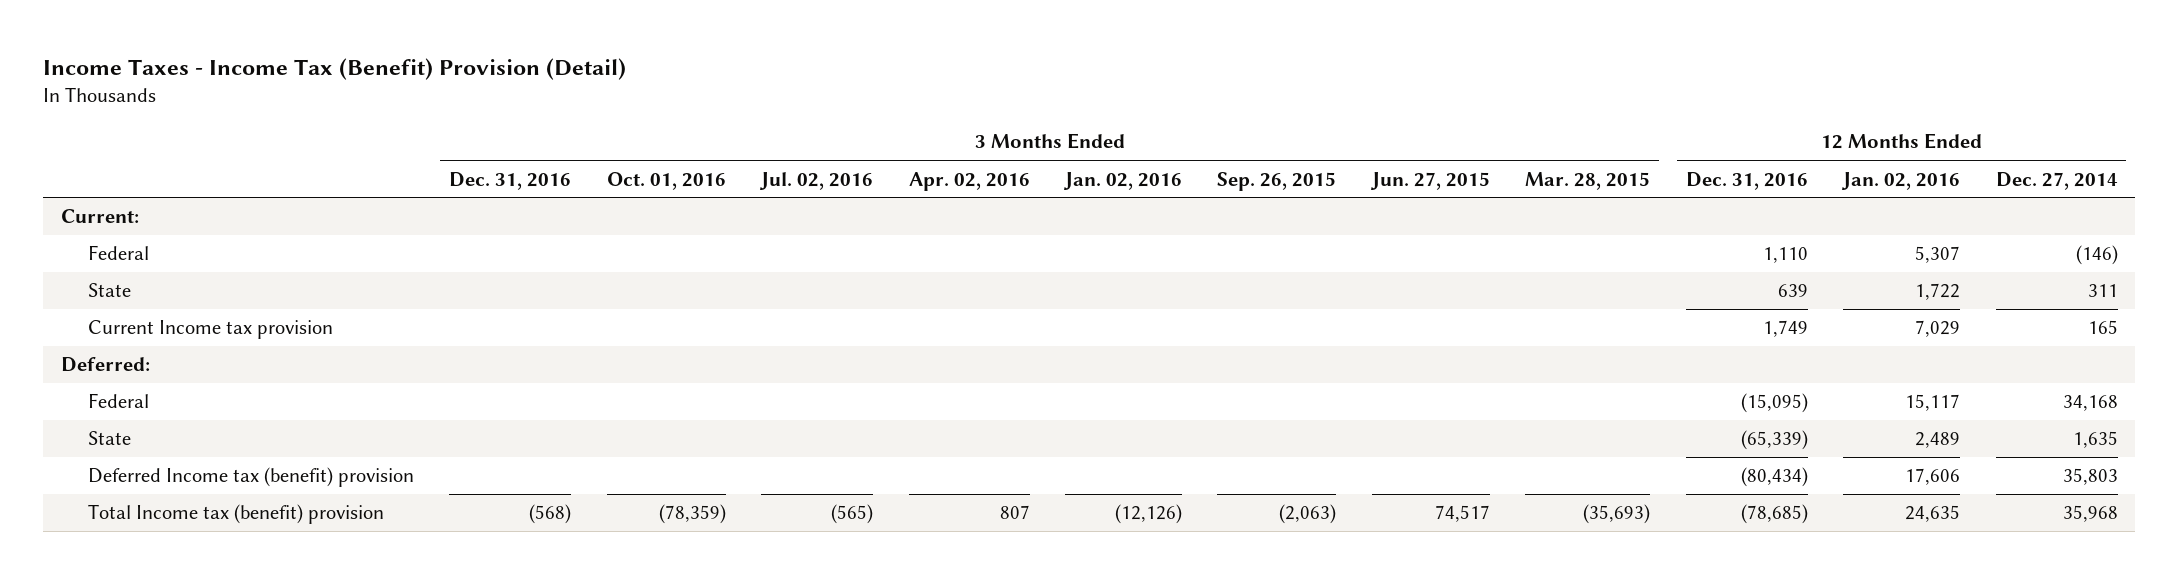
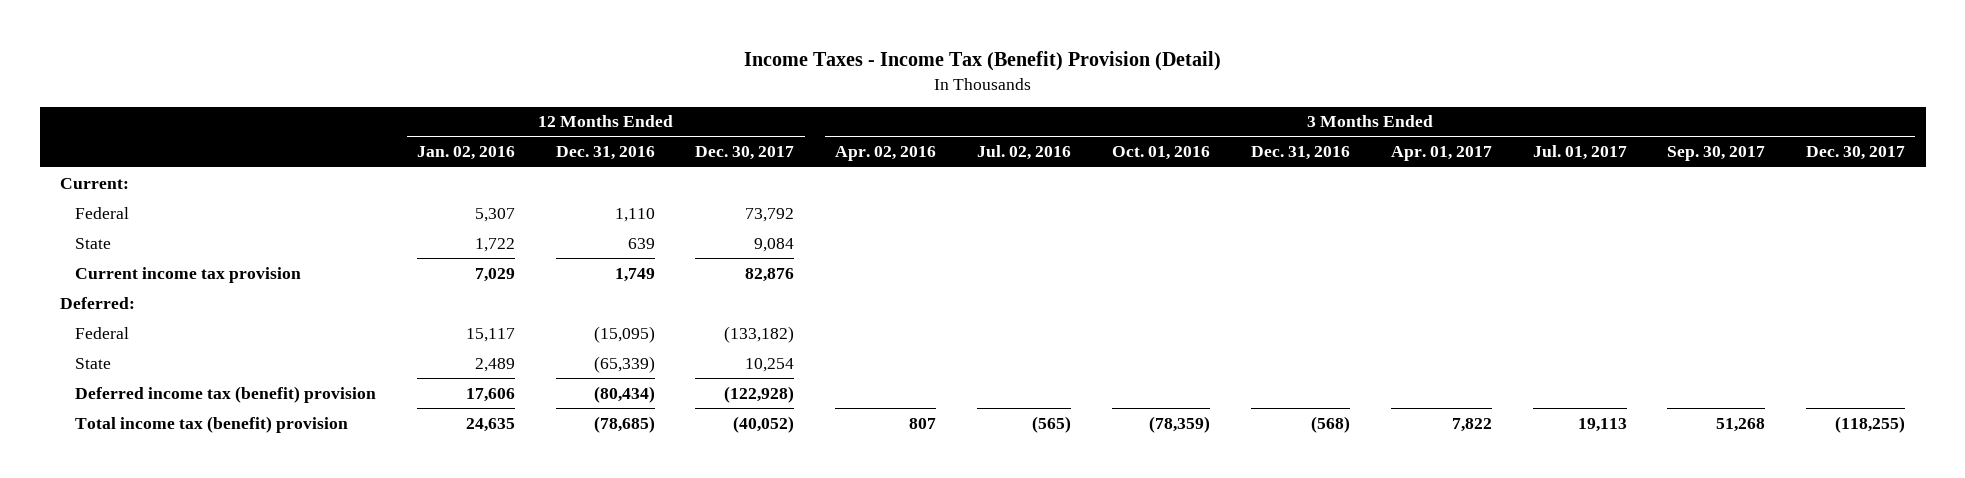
[1062,171,1182,190] Jan. 02, 2016 -> none
[1217,171,1337,191] Sep. 26, 2015 -> none
[1369,171,1490,190] Jun. 27, 2015 -> none
[1525,171,1651,190] Mar. 28, 2015 -> none
[1995,171,2118,190] Dec. 27, 2014 -> none
none -> [695,146,795,161] Dec. 30, 2017
none -> [1390,146,1492,162] Apr. 01, 2017
none -> [1532,145,1627,161] Jul. 01, 2017
none -> [1667,146,1766,162] Sep. 30, 2017
none -> [1806,146,1906,161] Dec. 30, 2017
[87,320,333,340] Current Income tax provision -> [74,266,301,283] Current income tax provision
[87,467,414,488] Deferred Income tax (benefit) provision -> [74,385,376,403] Deferred income tax (benefit) provision
[87,504,384,525] Total Income tax (benefit) provision -> [74,415,348,433] Total income tax (benefit) provision

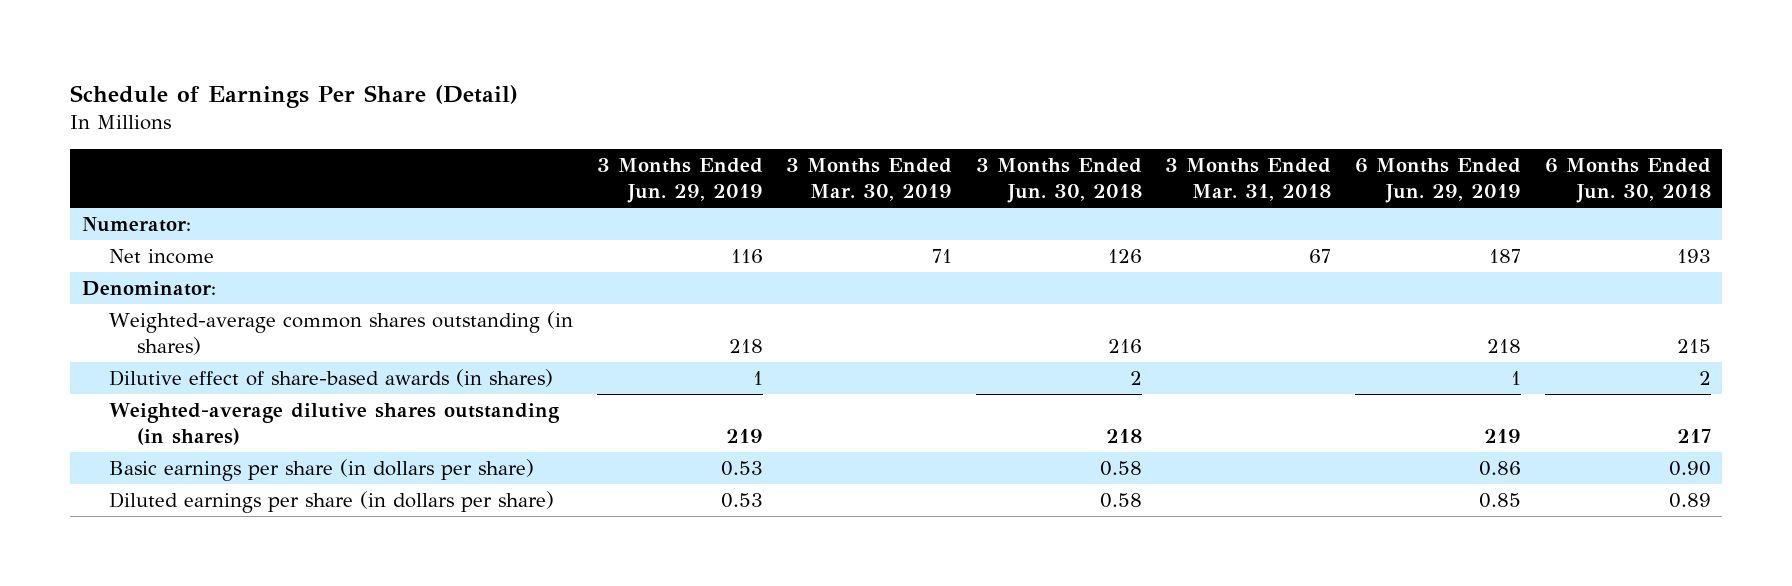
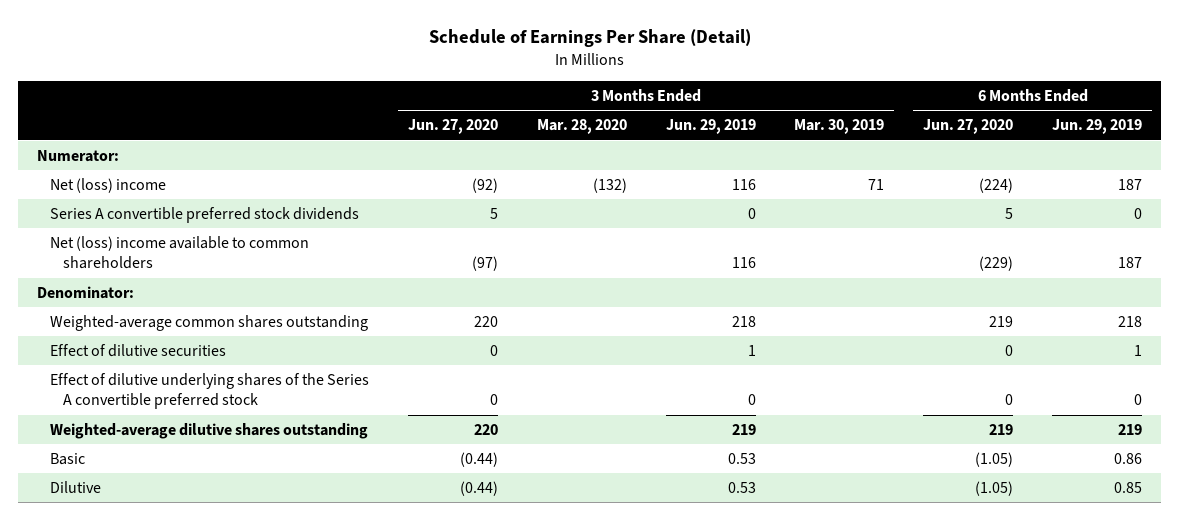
[975,158,1142,203] 3 Months Ended Jun. 30, 2018 -> none
[1165,158,1332,201] 3 Months Ended Mar. 31, 2018 -> none
[1544,158,1711,203] 6 Months Ended Jun. 30, 2018 -> none
none -> [407,119,498,135] Jun. 27, 2020
none -> [536,119,627,135] Mar. 28, 2020
none -> [923,119,1014,135] Jun. 27, 2020
[109,249,215,265] Net income -> [50,178,167,194] Net (loss) income
none -> [50,207,360,224] Series A convertible preferred stock dividends
none -> [50,236,310,270] Net (loss) income available to common shareholders
[109,311,574,355] Weighted-average common shares outstanding (in shares) -> [50,315,369,332] Weighted-average common shares outstanding
[109,369,554,388] Dilutive effect of share-based awards (in shares) -> [50,344,227,358] Effect of dilutive securities
none -> [50,373,370,410] Effect of dilutive underlying shares of the Series A convertible preferred stock
[109,403,561,445] Weighted-average dilutive shares outstanding (in shares) -> [50,423,369,440] Weighted-average dilutive shares outstanding
[109,459,535,482] Basic earnings per share (in dollars per share) -> [50,453,86,466] Basic
[109,491,555,514] Diluted earnings per share (in dollars per share) -> [50,481,102,494] Dilutive

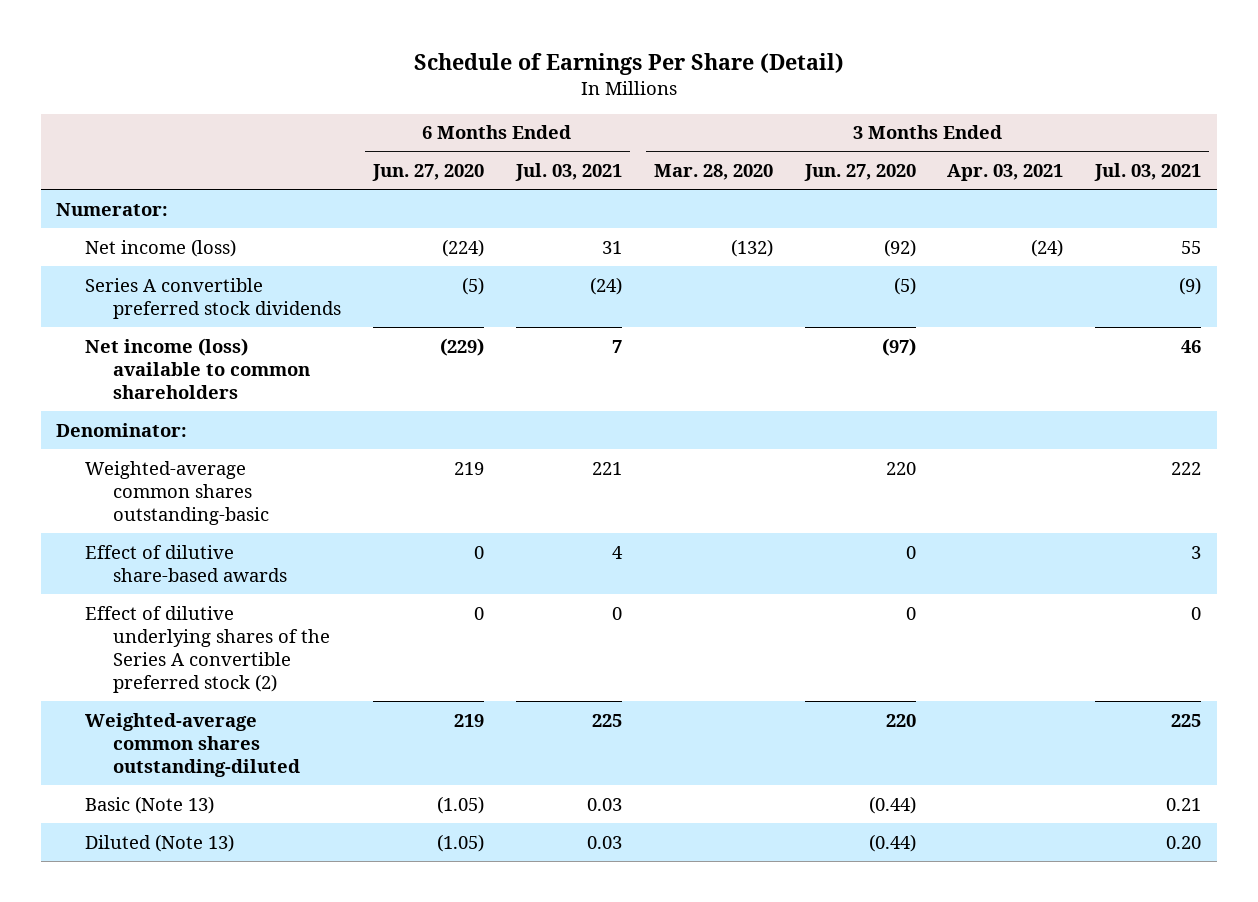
[665,119,756,135] Jun. 29, 2019 -> none
[794,119,885,135] Mar. 30, 2019 -> none
[1052,119,1143,135] Jun. 29, 2019 -> none
none -> [514,162,622,181] Jul. 03, 2021
none -> [947,163,1064,181] Apr. 03, 2021
none -> [1094,162,1202,181] Jul. 03, 2021
[50,178,167,194] Net (loss) income -> [84,238,236,257] Net income (loss)
[489,208,498,220] 5 -> [893,276,916,295] (5)
[1005,208,1014,220] 5 -> [462,276,485,295] (5)
[50,236,310,270] Net (loss) income available to common shareholders -> [84,337,311,400] Net income (loss) available to common shareholders
[50,315,369,332] Weighted-average common shares outstanding -> [84,460,270,526] Weighted-average common shares outstanding-basic
[50,344,227,358] Effect of dilutive securities -> [84,544,288,582] Effect of dilutive share-based awards
[50,373,370,410] Effect of dilutive underlying shares of the Series A convertible preferred stock -> [84,605,331,694] Effect of dilutive underlying shares of the Series A convertible preferred stock (2)
[50,423,369,440] Weighted-average dilutive shares outstanding -> [84,712,301,778] Weighted-average common shares outstanding-diluted
[50,453,86,466] Basic -> [84,795,214,814] Basic (Note 13)
[50,481,102,494] Dilutive -> [84,833,234,852] Diluted (Note 13)

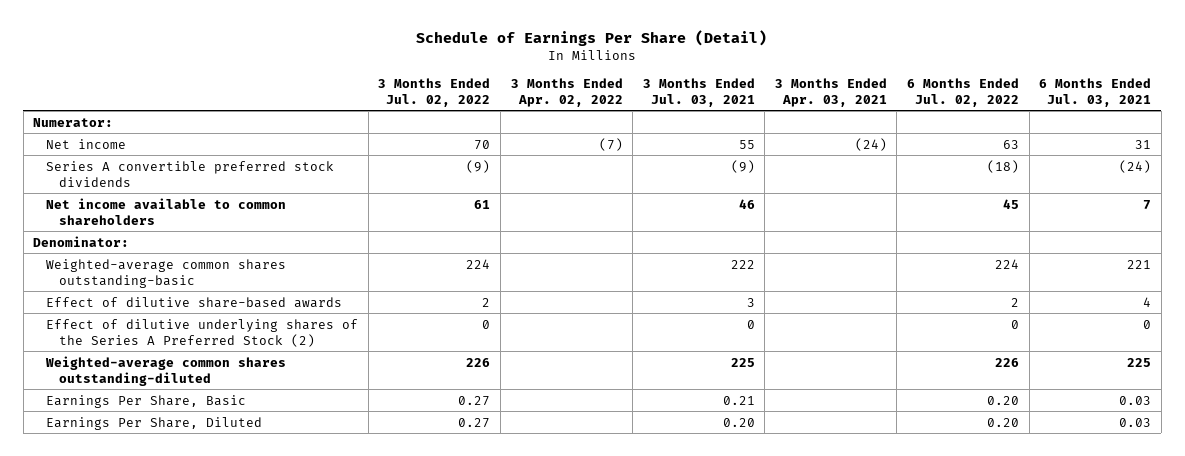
[372,163,485,181] Jun. 27, 2020 -> none
[653,163,773,180] Mar. 28, 2020 -> none
[803,163,916,181] Jun. 27, 2020 -> none
none -> [378,77,491,107] 3 Months Ended Jul. 02, 2022
none -> [510,77,623,107] 3 Months Ended Apr. 02, 2022
none -> [907,77,1020,107] 6 Months Ended Jul. 02, 2022
[84,238,236,257] Net income (loss) -> [46,138,127,149] Net income
[84,337,311,400] Net income (loss) available to common shareholders -> [46,197,287,225] Net income available to common shareholders
[84,605,331,694] Effect of dilutive underlying shares of the Series A convertible preferred stock (2) -> [46,318,359,347] Effect of dilutive underlying shares of the Series A Preferred Stock (2)
[84,795,214,814] Basic (Note 13) -> [46,394,247,408] Earnings Per Share, Basic
[84,833,234,852] Diluted (Note 13) -> [46,416,263,430] Earnings Per Share, Diluted

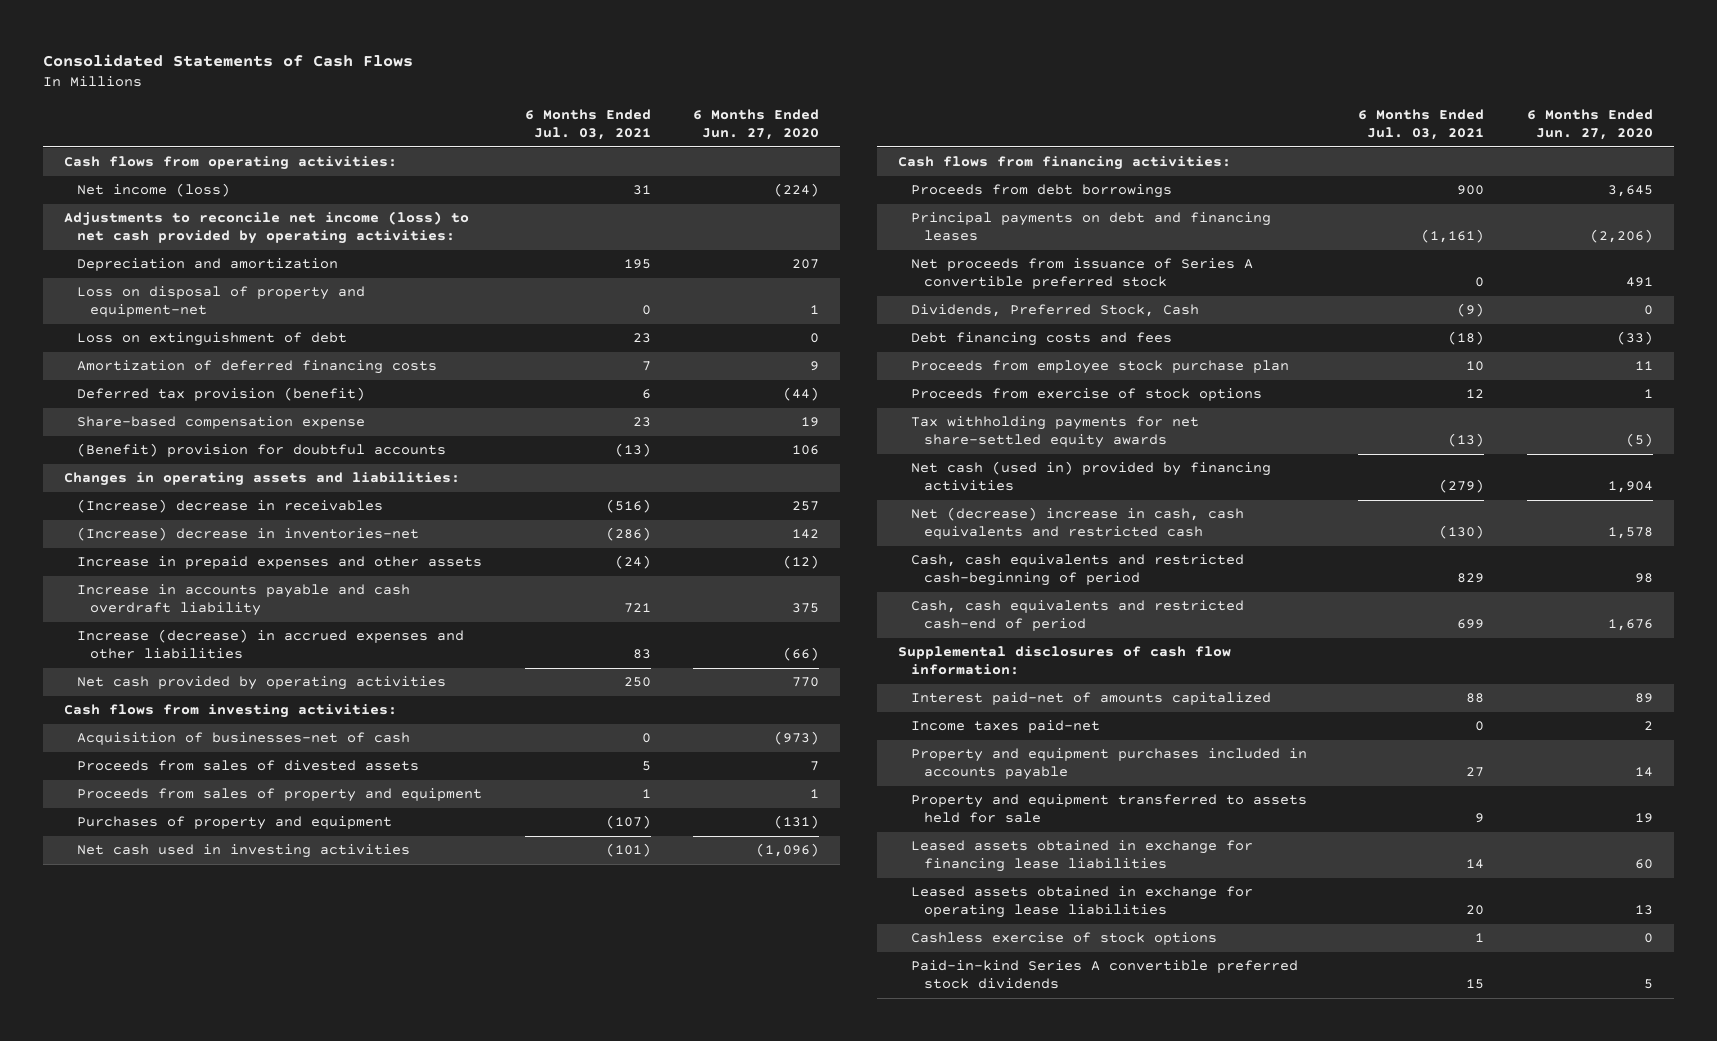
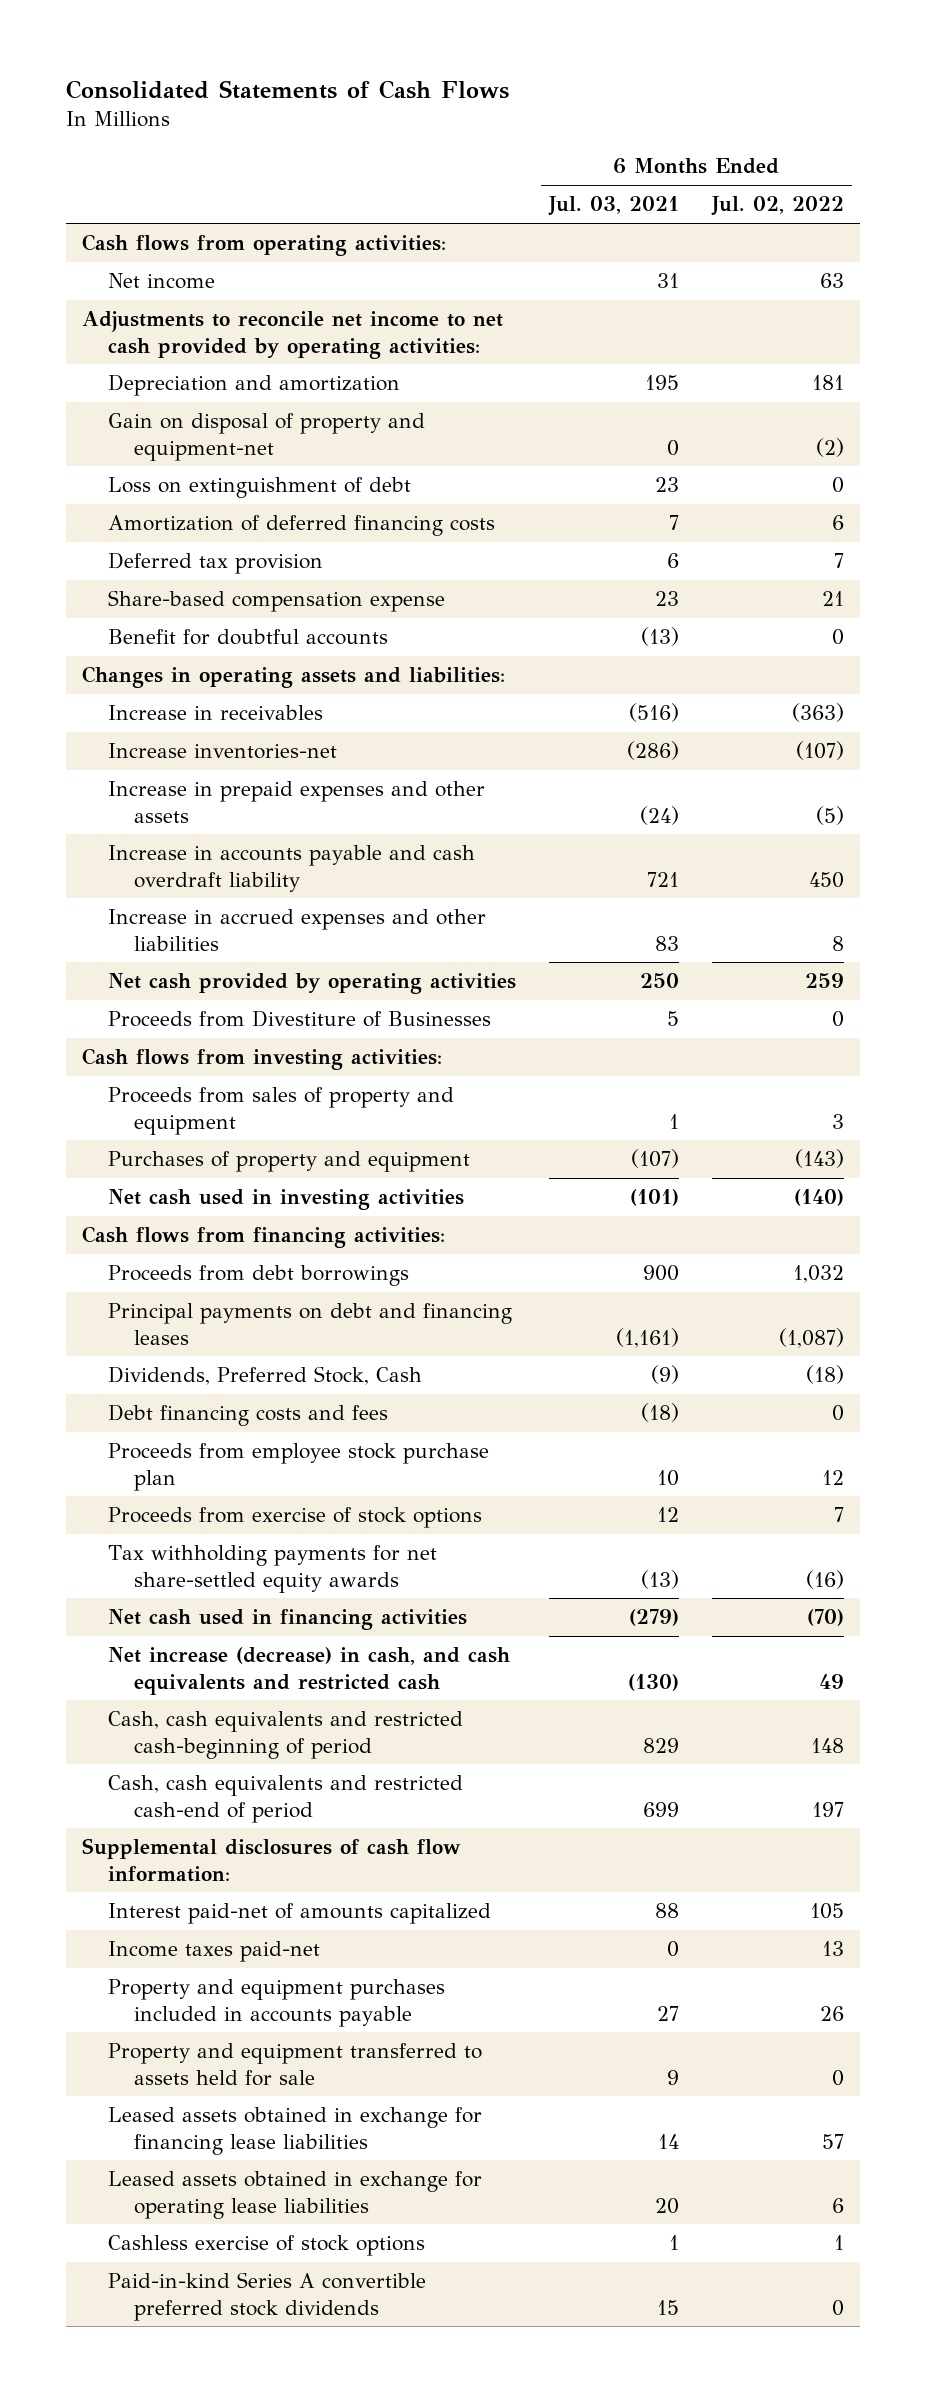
[692,109,819,141] 6 Months Ended Jun. 27, 2020 -> none
none -> [710,196,844,217] Jul. 02, 2022
[77,183,231,198] Net income (loss) -> [108,273,216,290] Net income
[64,211,470,245] Adjustments to reconcile net income (loss) to net cash provided by operating activities: -> [82,311,504,359] Adjustments to reconcile net income to net cash provided by operating activities:
[77,286,366,318] Loss on disposal of property and equipment-net -> [108,413,426,461] Gain on disposal of property and equipment-net
[77,387,366,402] Deferred tax provision (benefit) -> [108,552,324,575] Deferred tax provision
[77,443,447,458] (Benefit) provision for doubtful accounts -> [108,629,389,646] Benefit for doubtful accounts
[77,499,384,514] (Increase) decrease in receivables -> [108,705,324,721] Increase in receivables
[77,527,420,542] (Increase) decrease in inventories-net -> [108,743,338,760] Increase inventories-net
[77,629,465,660] Increase (decrease) in accrued expenses and other liabilities -> [108,909,487,951] Increase in accrued expenses and other liabilities
none -> [108,1010,492,1028] Proceeds from Divestiture of Businesses
[77,732,411,746] Acquisition of businesses-net of cash -> none
[77,760,420,772] Proceeds from sales of divested assets -> none
[911,258,1254,290] Net proceeds from issuance of Series A convertible preferred stock -> none
[911,461,1272,492] Net cash (used in) provided by financing activities -> [108,1609,468,1631] Net cash used in financing activities
[911,507,1245,540] Net (decrease) increase in cash, cash equivalents and restricted cash -> [108,1647,511,1695] Net increase (decrease) in cash, and cash equivalents and restricted cash

